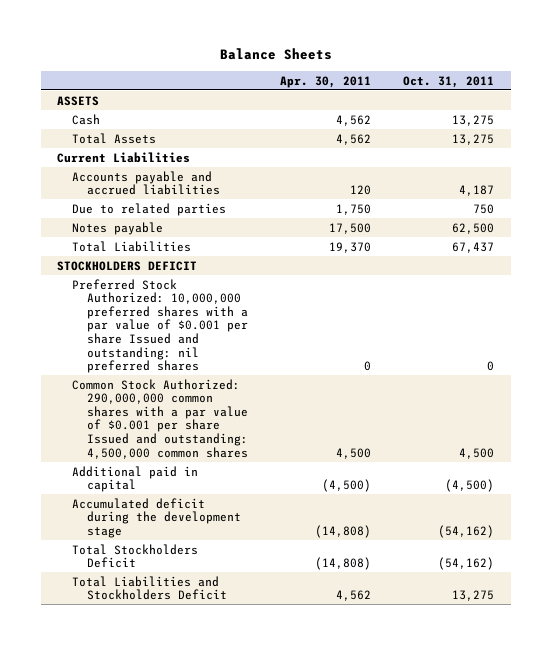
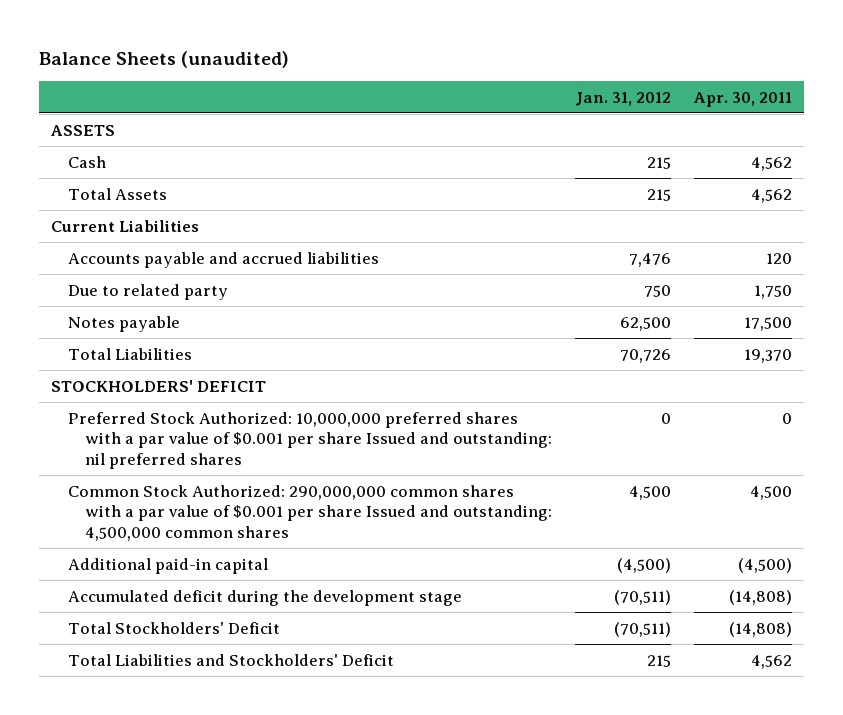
[219,48,332,61] Balance Sheets -> [39,50,290,68] Balance Sheets (unaudited)
[403,75,495,88] Oct. 31, 2011 -> none
none -> [575,91,672,106] Jan. 31, 2012
[71,202,226,216] Due to related parties -> [67,283,228,300] Due to related party
[57,260,198,271] STOCKHOLDERS DEFICIT -> [50,379,266,392] STOCKHOLDERS' DEFICIT
[71,465,198,493] Additional paid in capital -> [67,557,268,574] Additional paid-in capital
[71,543,198,569] Total Stockholders Deficit -> [67,621,280,634] Total Stockholders' Deficit
[71,575,227,601] Total Liabilities and Stockholders Deficit -> [67,653,394,666] Total Liabilities and Stockholders' Deficit

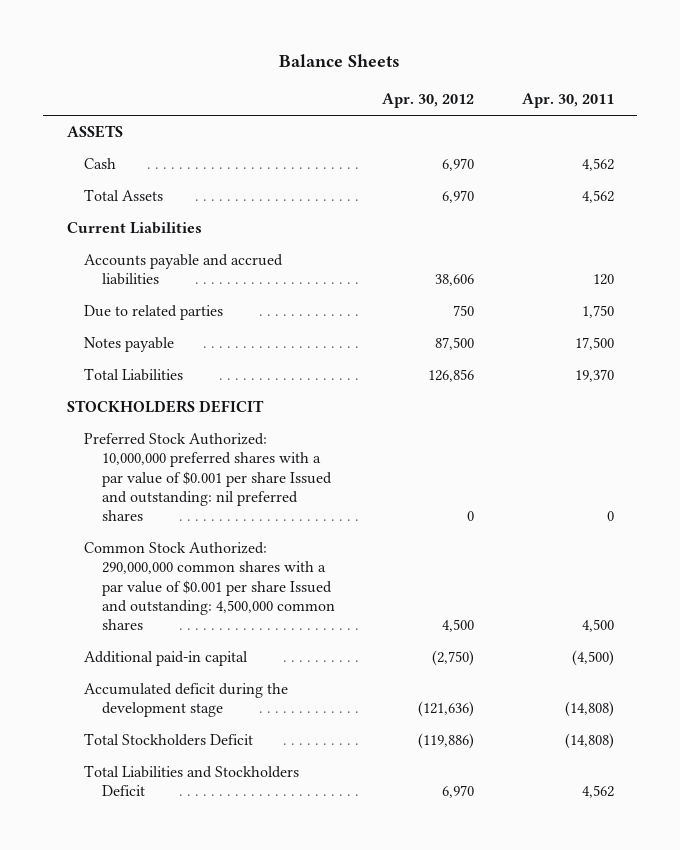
[39,50,290,68] Balance Sheets (unaudited) -> [279,54,401,68] Balance Sheets
[575,91,672,106] Jan. 31, 2012 -> none
none -> [382,93,475,109] Apr. 30, 2012
[67,283,228,300] Due to related party -> [84,305,224,321] Due to related parties
[50,379,266,392] STOCKHOLDERS' DEFICIT -> [66,400,264,414] STOCKHOLDERS DEFICIT
[67,621,280,634] Total Stockholders' Deficit -> [84,733,254,747] Total Stockholders Deficit
[67,653,394,666] Total Liabilities and Stockholders' Deficit -> [84,765,300,797] Total Liabilities and Stockholders Deficit

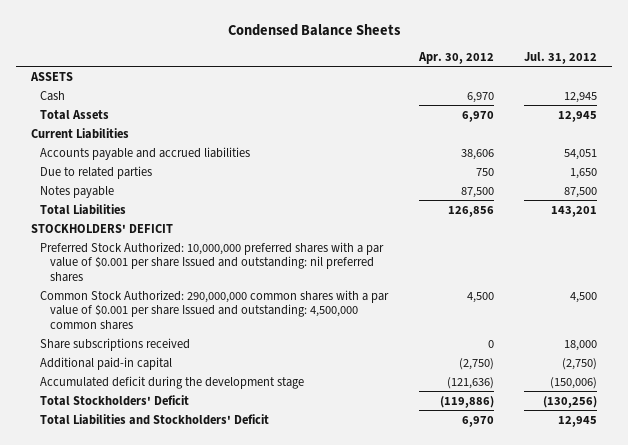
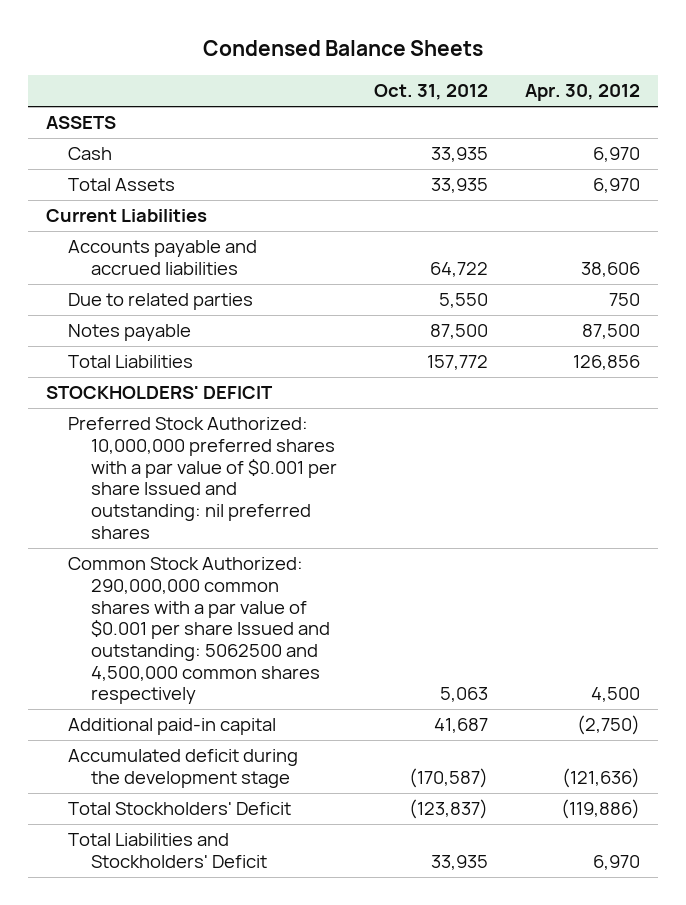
[523,52,597,65] Jul. 31, 2012 -> none
none -> [373,84,488,101] Oct. 31, 2012
[40,337,191,351] Share subscriptions received -> none
[40,289,390,331] Common Stock Authorized: 290,000,000 common shares with a par value of $0.001 per share Issued and outstanding: 4,500,000 common shares -> [68,557,330,705] Common Stock Authorized: 290,000,000 common shares with a par value of $0.001 per share Issued and outstanding: 5062500 and 4,500,000 common shares respectively

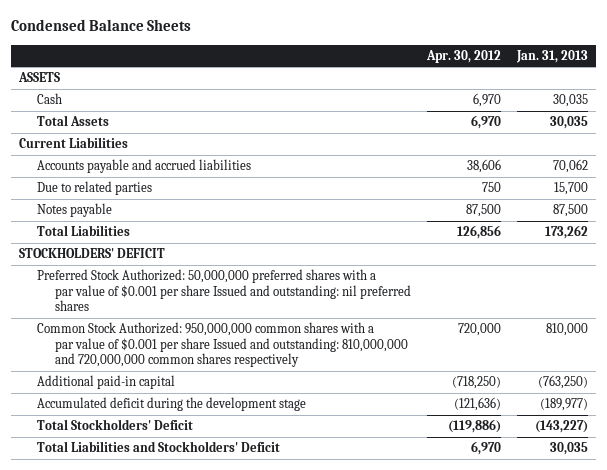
[373,84,488,101] Oct. 31, 2012 -> none
none -> [516,49,589,63] Jan. 31, 2013
[68,417,337,539] Preferred Stock Authorized: 10,000,000 preferred shares with a par value of $0.001 per share Issued and outstanding: nil preferred shares -> [36,269,411,312] Preferred Stock Authorized: 50,000,000 preferred shares with a par value of $0.001 per share Issued and outstanding: nil preferred shares
[68,557,330,705] Common Stock Authorized: 290,000,000 common shares with a par value of $0.001 per share Issued and outstanding: 5062500 and 4,500,000 common shares respectively -> [36,322,408,368] Common Stock Authorized: 950,000,000 common shares with a par value of $0.001 per share Issued and outstanding: 810,000,000 and 720,000,000 common shares respectively
[590,687,640,703] 4,500 -> [457,323,501,337] 720,000
[576,715,640,736] (2,750) -> [451,376,501,390] (718,250)

